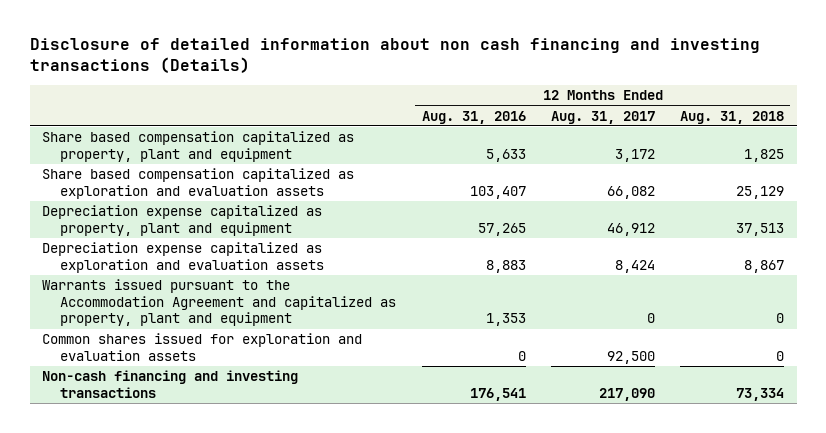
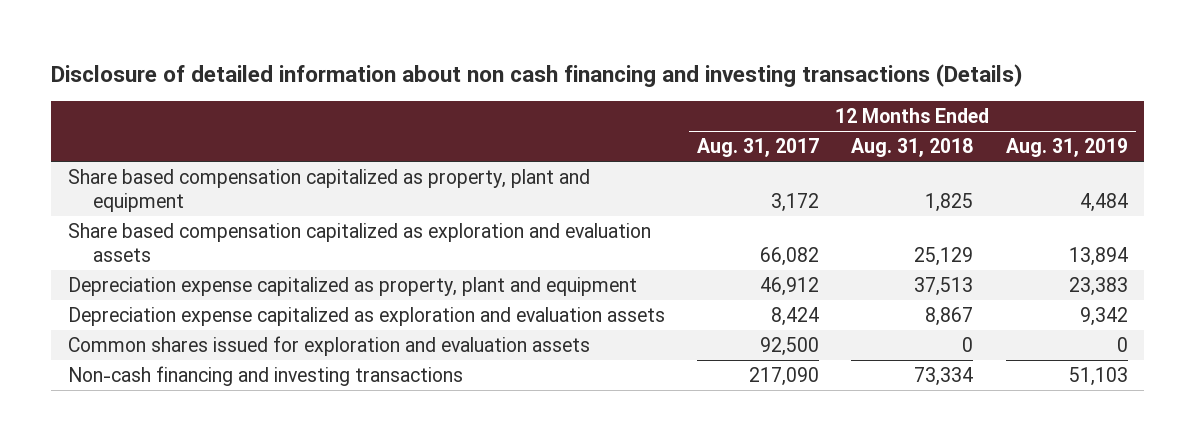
[421,110,526,124] Aug. 31, 2016 -> none
none -> [1005,138,1128,158] Aug. 31, 2019
[42,279,397,327] Warrants issued pursuant to the Accommodation Agreement and capitalized as property, plant and equipment -> none

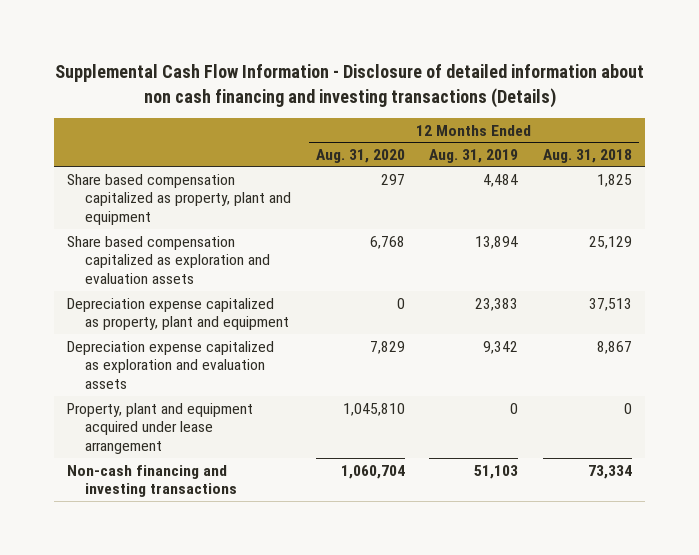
[51,63,1024,87] Disclosure of detailed information about non cash financing and investing transactions (Details) -> [54,64,644,108] Supplemental Cash Flow Information - Disclosure of detailed information about non cash financing and investing transactions (Details)
[696,138,819,158] Aug. 31, 2017 -> none
none -> [315,148,405,163] Aug. 31, 2020
[67,335,590,356] Common shares issued for exploration and evaluation assets -> none
none -> [66,402,253,454] Property, plant and equipment acquired under lease arrangement

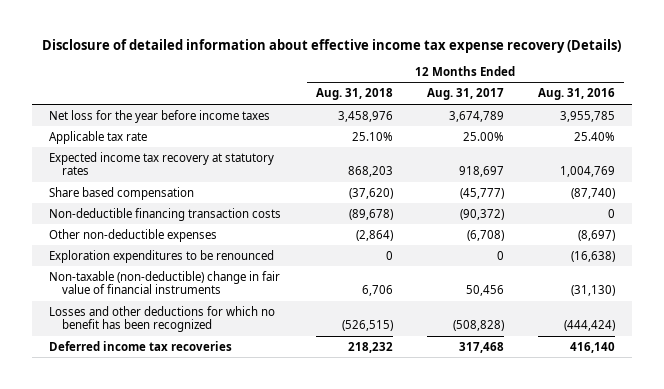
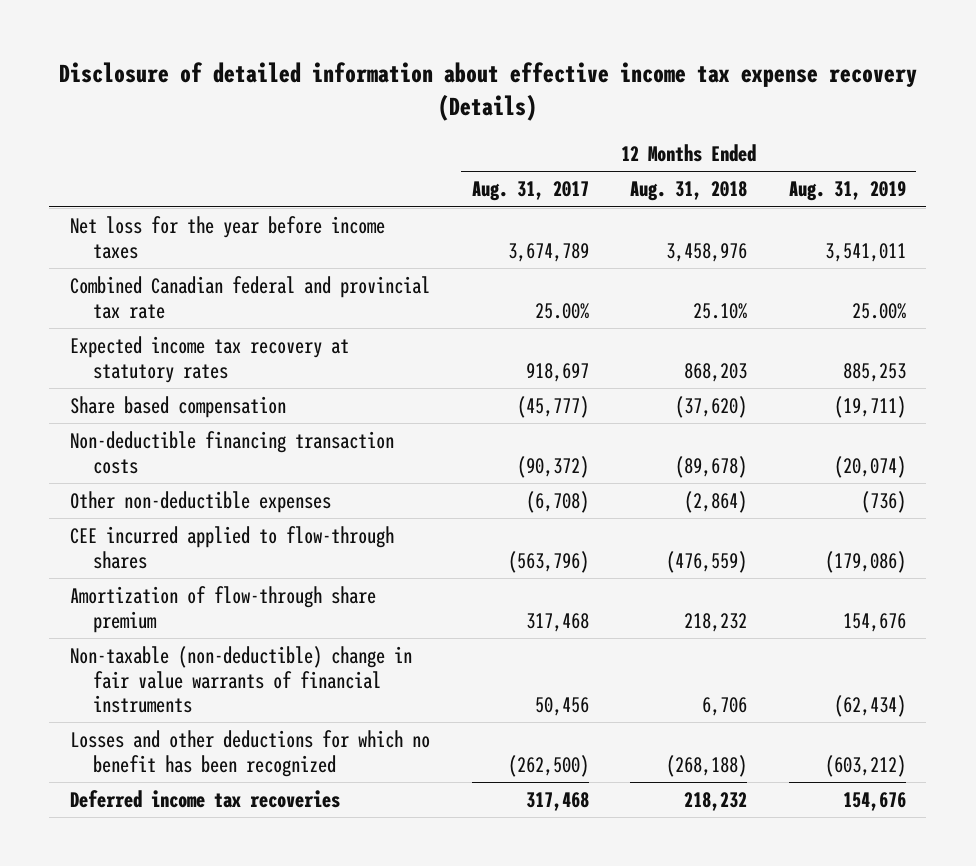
[537,88,615,101] Aug. 31, 2016 -> none
none -> [788,181,906,202] Aug. 31, 2019
[49,130,148,144] Applicable tax rate -> [70,276,431,319] Combined Canadian federal and provincial tax rate
[49,249,275,263] Exploration expenditures to be renounced -> none
none -> [70,526,395,569] CEE incurred applied to flow-through shares
none -> [70,586,377,633] Amortization of flow-through share premium
[49,270,281,295] Non-taxable (non-deductible) change in fair value of financial instruments -> [70,646,413,714] Non-taxable (non-deductible) change in fair value warrants of financial instruments
[341,320,393,332] (526,515) -> [666,754,748,777] (268,188)
[452,320,504,332] (508,828) -> [507,754,589,777] (262,500)

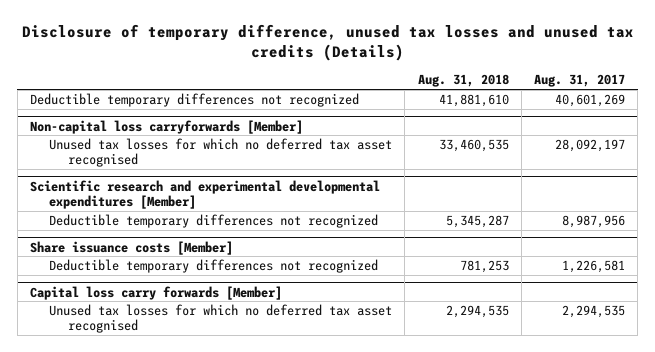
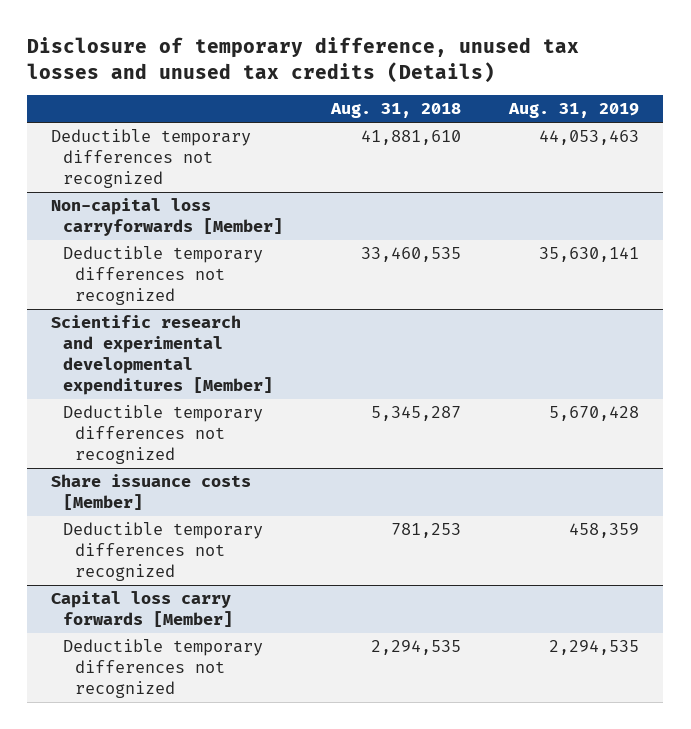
[533,74,625,88] Aug. 31, 2017 -> none
none -> [508,103,640,119] Aug. 31, 2019
[49,137,393,168] Unused tax losses for which no deferred tax asset recognised -> [63,246,264,306] Deductible temporary differences not recognized
[49,303,393,334] Unused tax losses for which no deferred tax asset recognised -> [63,639,264,699] Deductible temporary differences not recognized

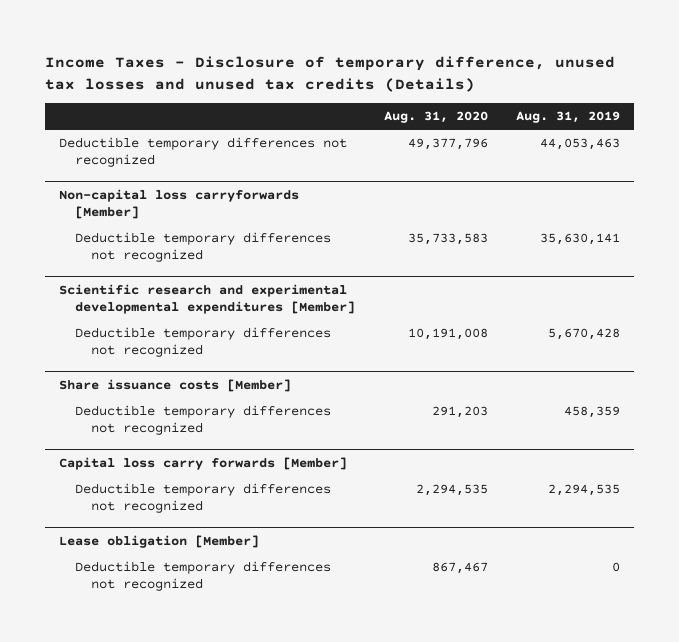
[27,37,580,83] Disclosure of temporary difference, unused tax losses and unused tax credits (Details) -> [45,55,616,92] Income Taxes - Disclosure of temporary difference, unused tax losses and unused tax credits (Details)
[330,103,462,119] Aug. 31, 2018 -> none
none -> [383,111,488,124] Aug. 31, 2020
none -> [59,534,260,548] Lease obligation [Member]
none -> [75,561,332,592] Deductible temporary differences not recognized

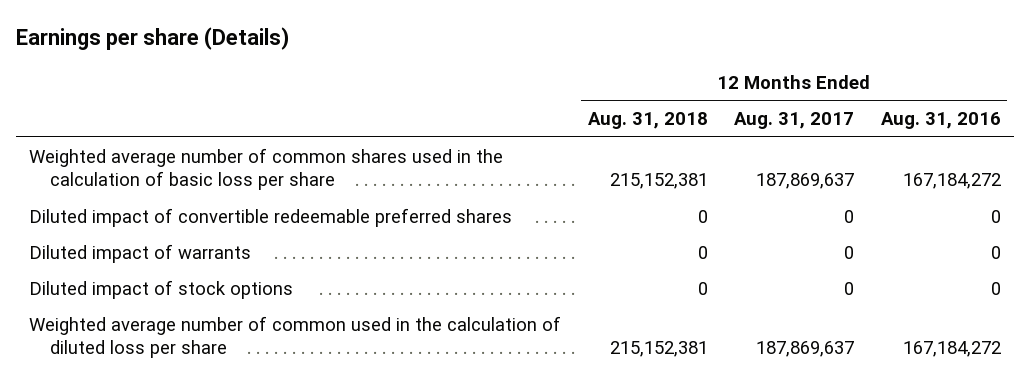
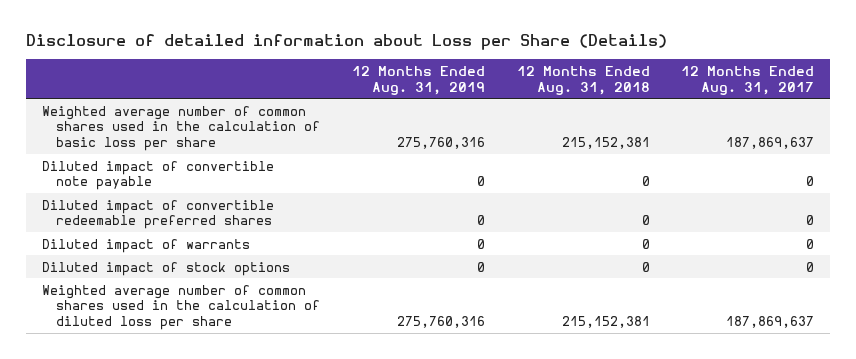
[16,27,290,51] Earnings per share (Details) -> [25,34,667,51] Disclosure of detailed information about Loss per Share (Details)
[880,112,1001,130] Aug. 31, 2016 -> none
none -> [351,65,485,95] 12 Months Ended Aug. 31, 2019
none -> [41,160,274,191] Diluted impact of convertible note payable
[29,315,562,359] Weighted average number of common used in the calculation of diluted loss per share -> [41,284,321,331] Weighted average number of common shares used in the calculation of diluted loss per share

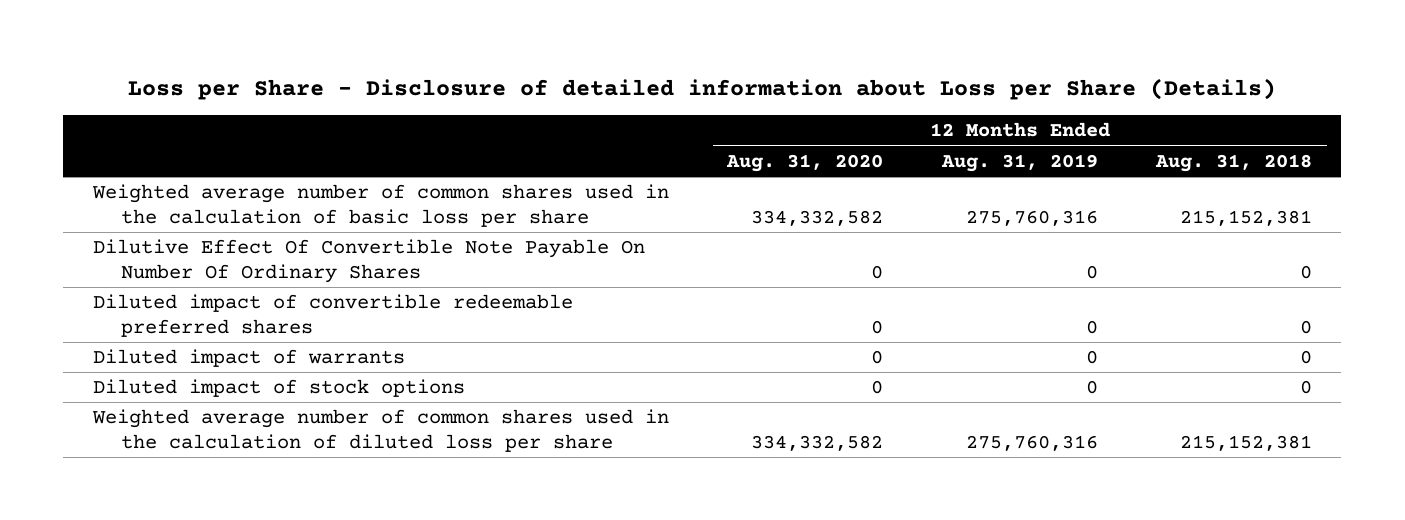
[25,34,667,51] Disclosure of detailed information about Loss per Share (Details) -> [128,78,1277,101] Loss per Share - Disclosure of detailed information about Loss per Share (Details)
[681,65,815,95] 12 Months Ended Aug. 31, 2017 -> none
none -> [726,153,884,172] Aug. 31, 2020
[41,160,274,191] Diluted impact of convertible note payable -> [92,239,645,283] Dilutive Effect Of Convertible Note Payable On Number Of Ordinary Shares

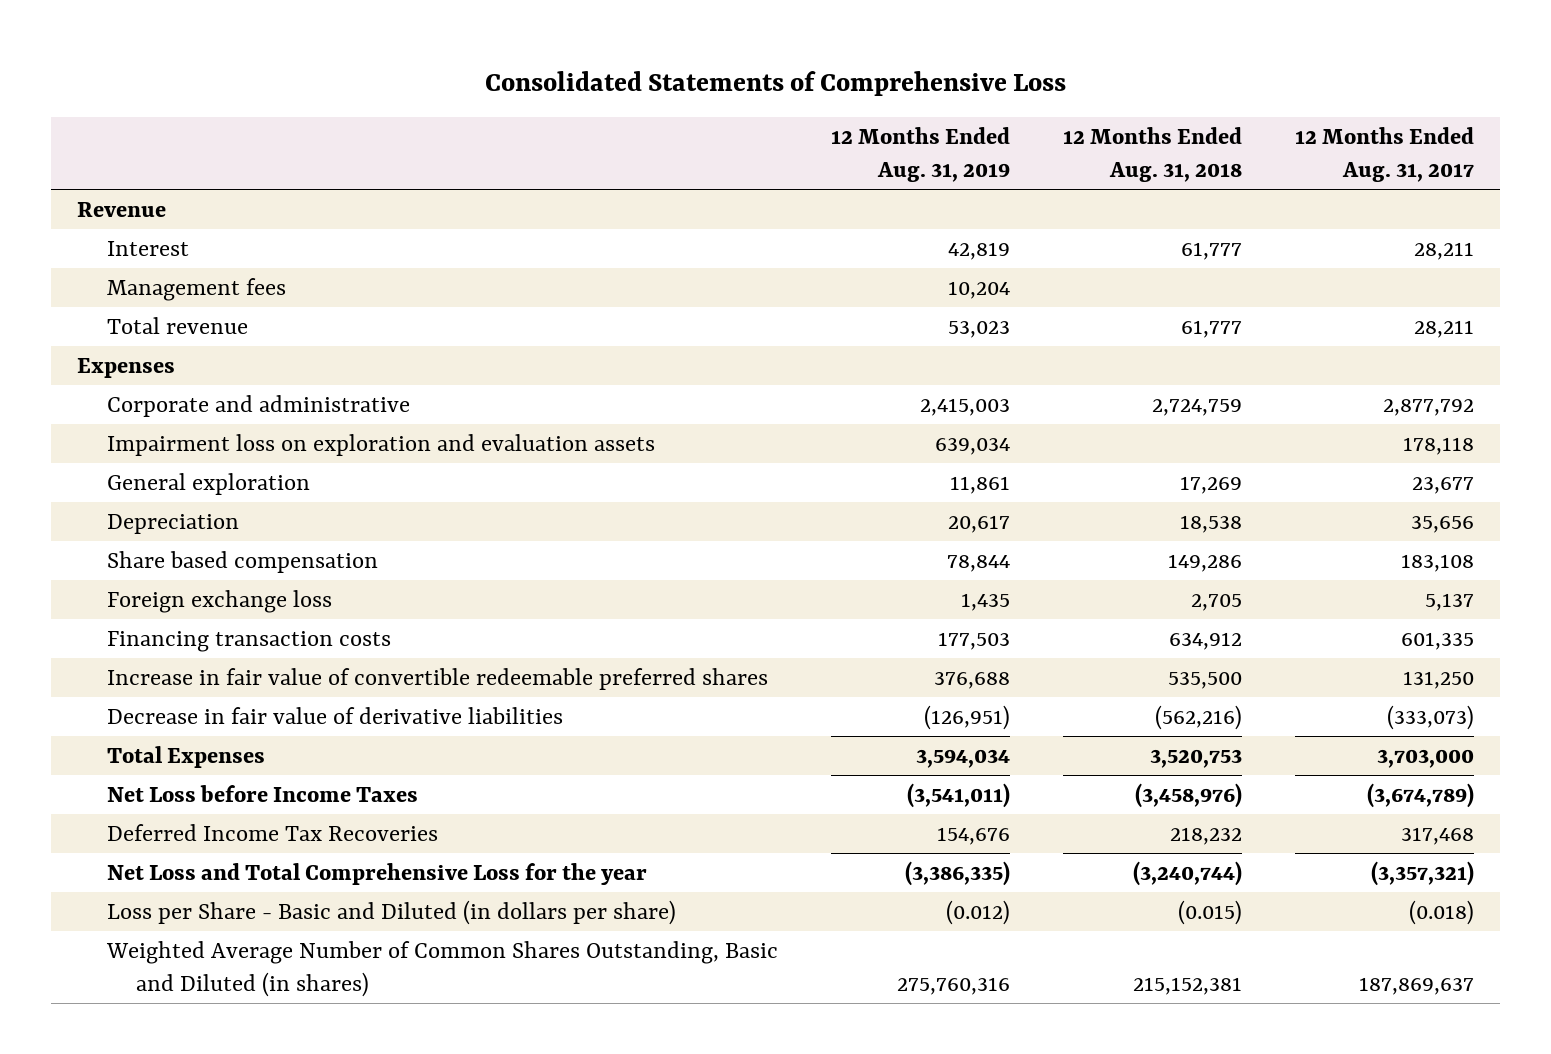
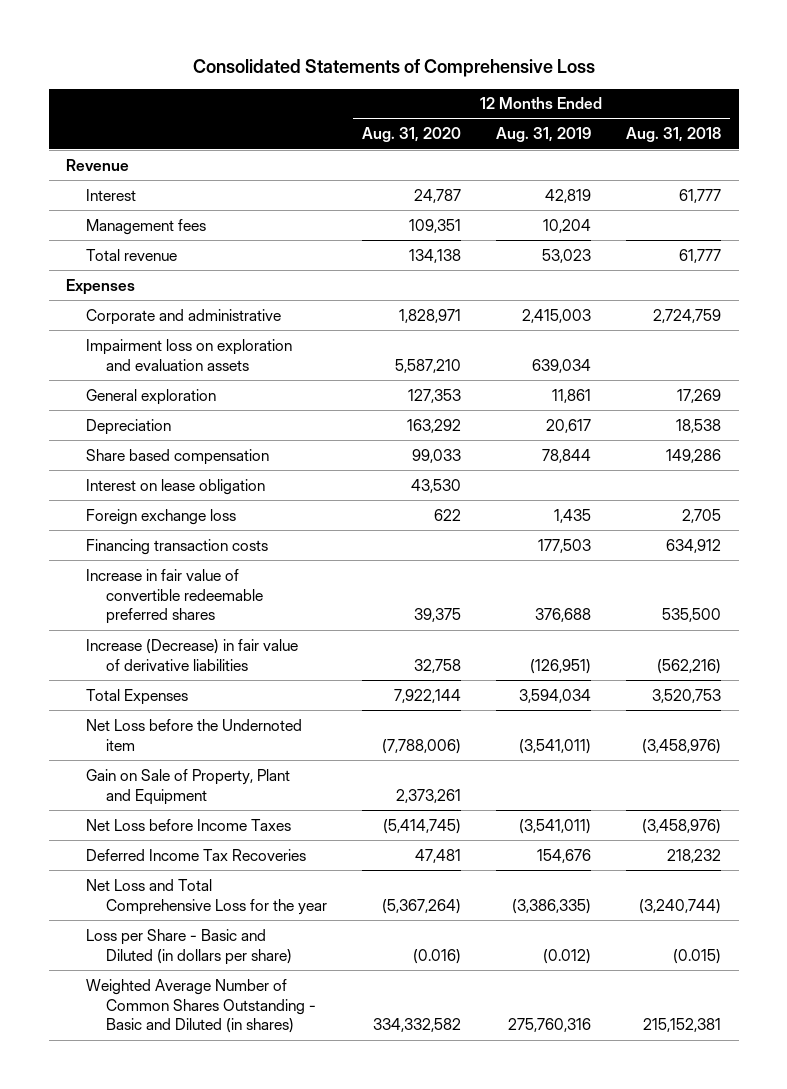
[1294,127,1474,182] 12 Months Ended Aug. 31, 2017 -> none
none -> [361,127,461,143] Aug. 31, 2020
none -> [85,478,265,495] Interest on lease obligation
[106,707,563,725] Decrease in fair value of derivative liabilities -> [85,638,298,671] Increase (Decrease) in fair value of derivative liabilities
none -> [85,718,302,751] Net Loss before the Undernoted item
none -> [85,768,290,805] Gain on Sale of Property, Plant and Equipment
[105,941,778,997] Weighted Average Number of Common Shares Outstanding, Basic and Diluted (in shares) -> [85,978,316,1034] Weighted Average Number of Common Shares Outstanding - Basic and Diluted (in shares)

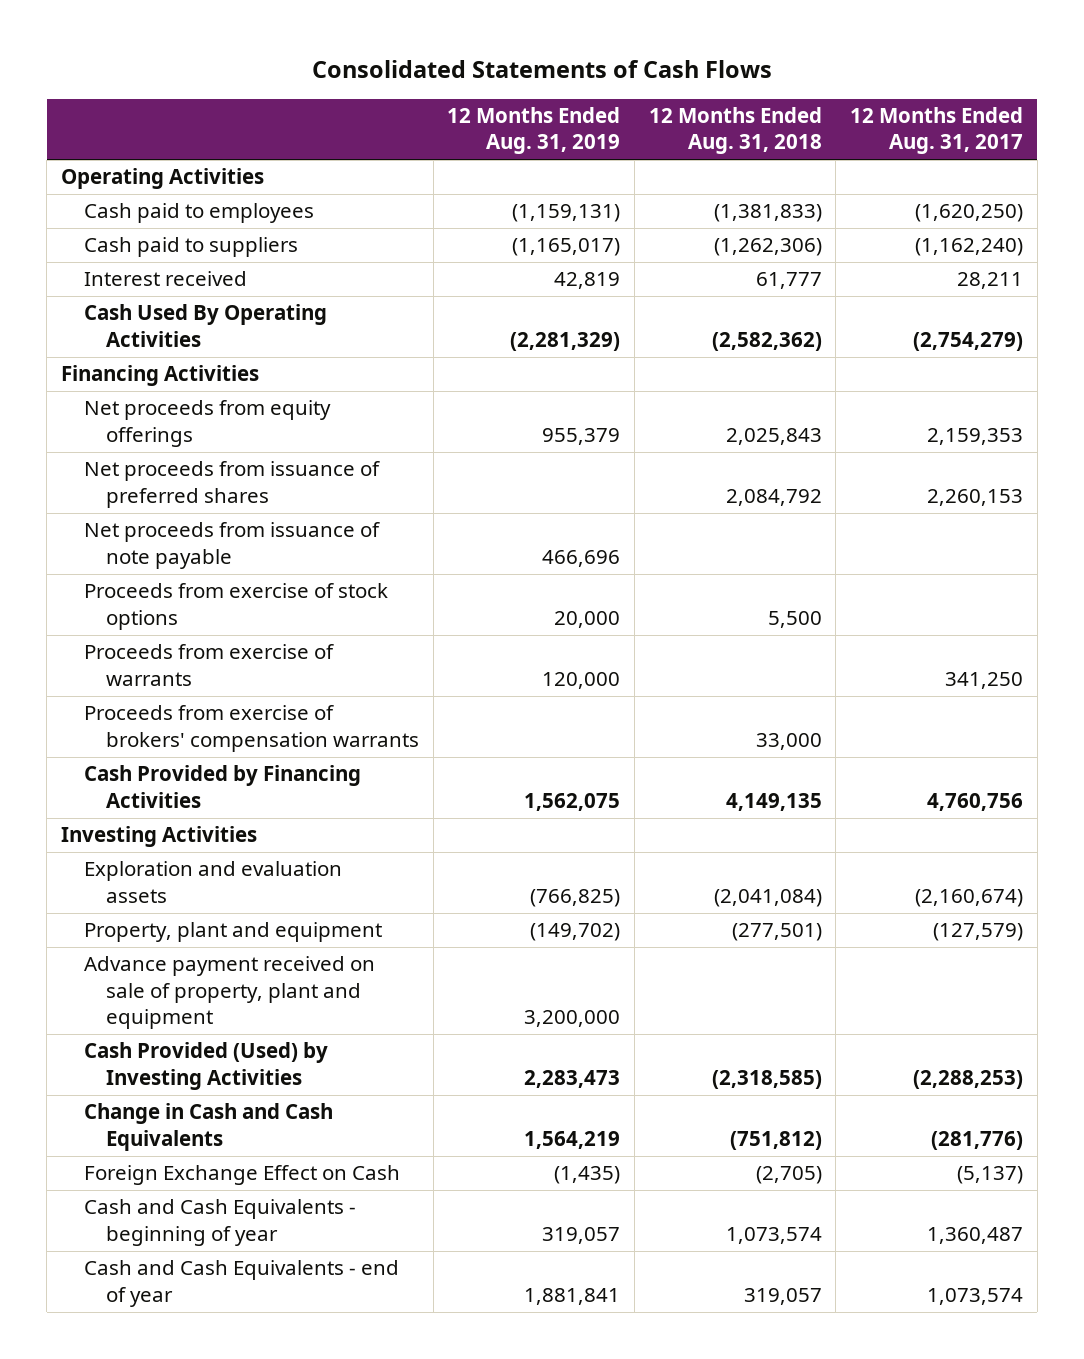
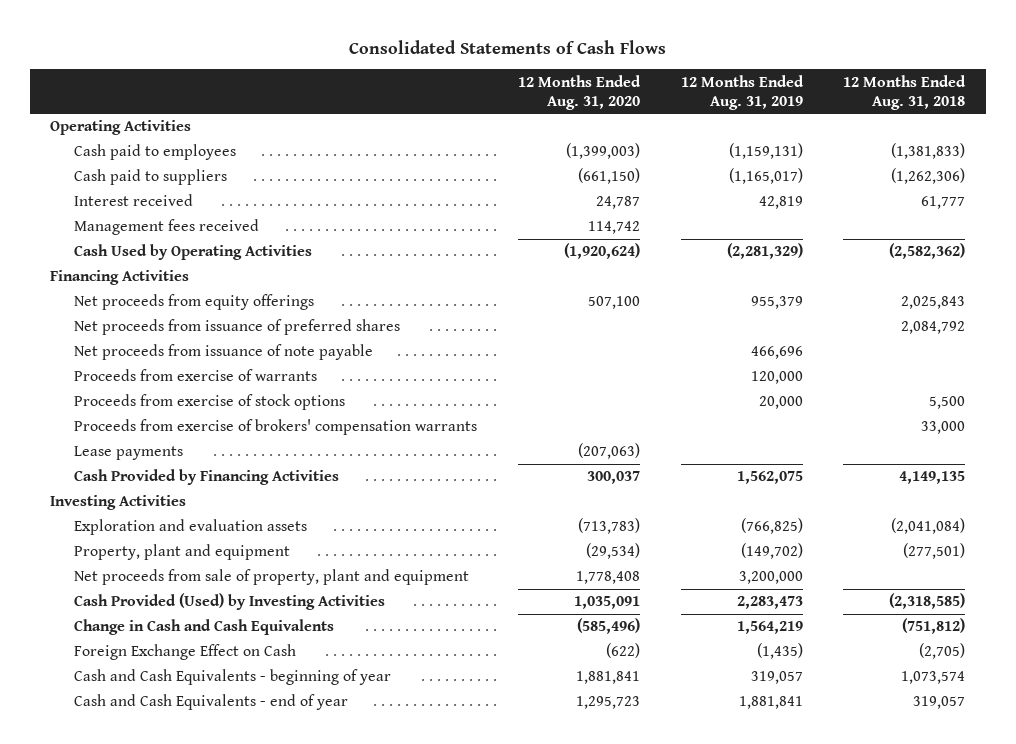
[849,107,1023,155] 12 Months Ended Aug. 31, 2017 -> none
none -> [517,74,641,110] 12 Months Ended Aug. 31, 2020
none -> [74,219,260,236] Management fees received
[83,304,327,347] Cash Used By Operating Activities -> [74,244,313,261] Cash Used by Operating Activities
[83,583,388,630] Proceeds from exercise of stock options -> [74,394,346,411] Proceeds from exercise of stock options
none -> [74,446,184,461] Lease payments
[83,956,375,1029] Advance payment received on sale of property, plant and equipment -> [74,569,470,586] Net proceeds from sale of property, plant and equipment

